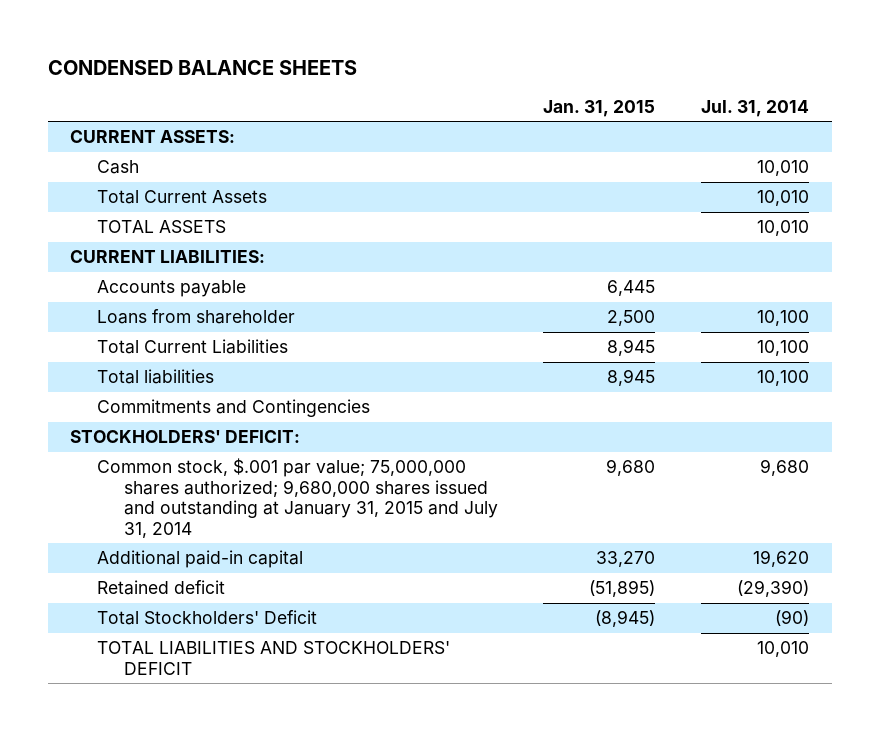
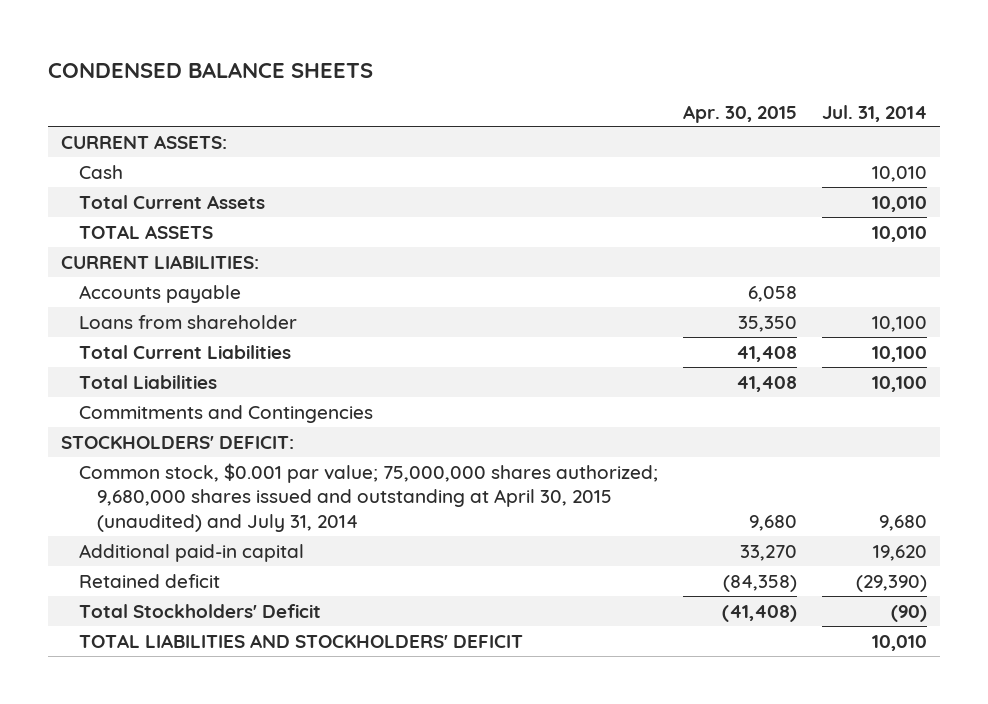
[543,99,656,117] Jan. 31, 2015 -> none
none -> [683,104,798,123] Apr. 30, 2015
[97,369,215,385] Total liabilities -> [79,374,218,389] Total Liabilities
[97,458,498,538] Common stock, $.001 par value; 75,000,000 shares authorized; 9,680,000 shares issued and outstanding at January 31, 2015 and July 31, 2014 -> [79,462,659,533] Common stock, $0.001 par value; 75,000,000 shares authorized; 9,680,000 shares issued and outstanding at April 30, 2015 (unaudited) and July 31, 2014

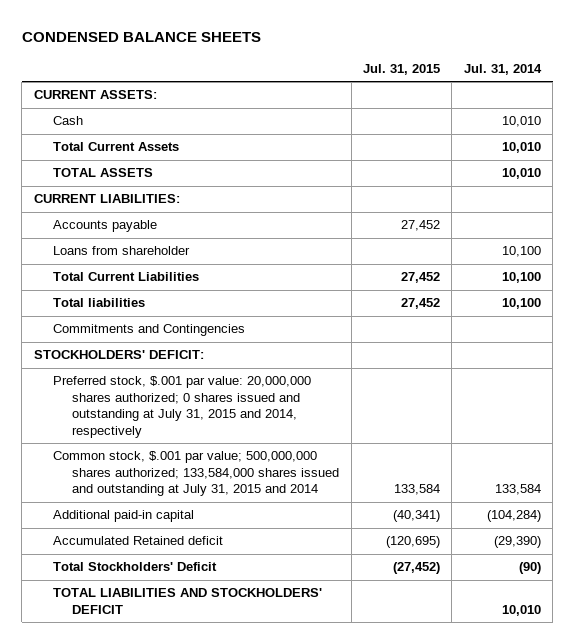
[683,104,798,123] Apr. 30, 2015 -> none
none -> [363,63,441,75] Jul. 31, 2015
[79,374,218,389] Total Liabilities -> [53,298,146,308] Total liabilities
none -> [53,376,312,438] Preferred stock, $.001 par value: 20,000,000 shares authorized; 0 shares issued and outstanding at July 31, 2015 and 2014, respectively
[79,462,659,533] Common stock, $0.001 par value; 75,000,000 shares authorized; 9,680,000 shares issued and outstanding at April 30, 2015 (unaudited) and July 31, 2014 -> [53,451,340,497] Common stock, $.001 par value; 500,000,000 shares authorized; 133,584,000 shares issued and outstanding at July 31, 2015 and 2014
[879,515,928,532] 9,680 -> [494,484,541,496] 133,584
[873,544,928,561] 19,620 -> [486,510,541,523] (104,284)
[79,573,221,588] Retained deficit -> [53,536,224,546] Accumulated Retained deficit

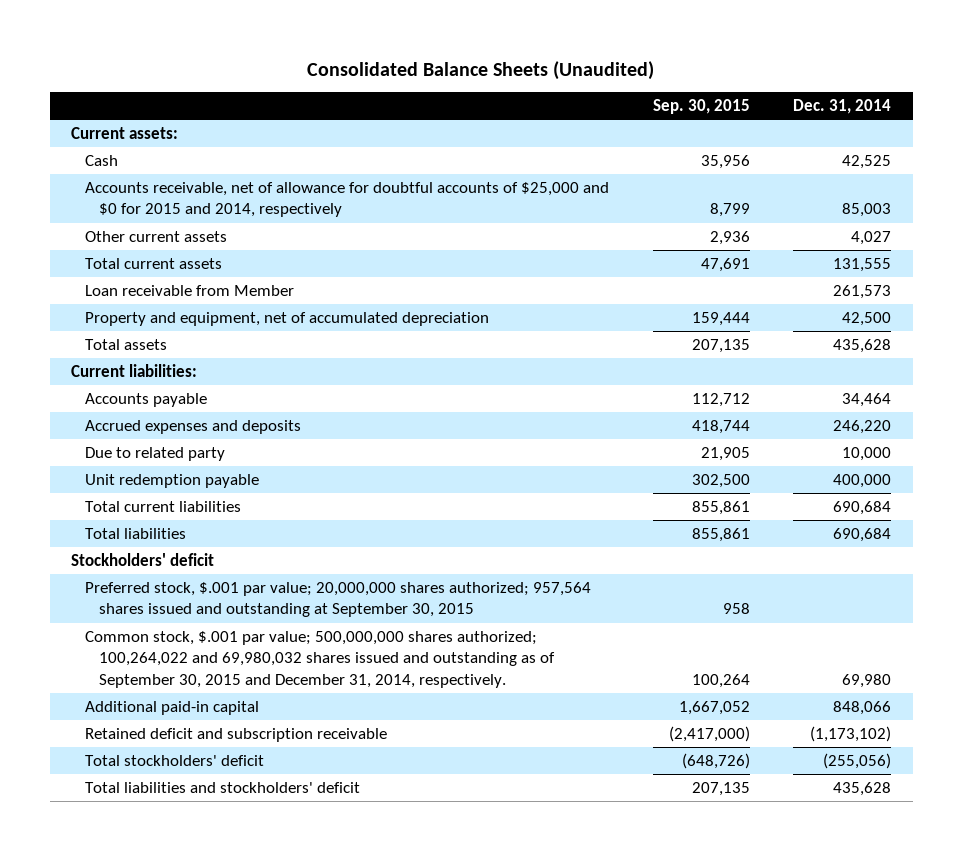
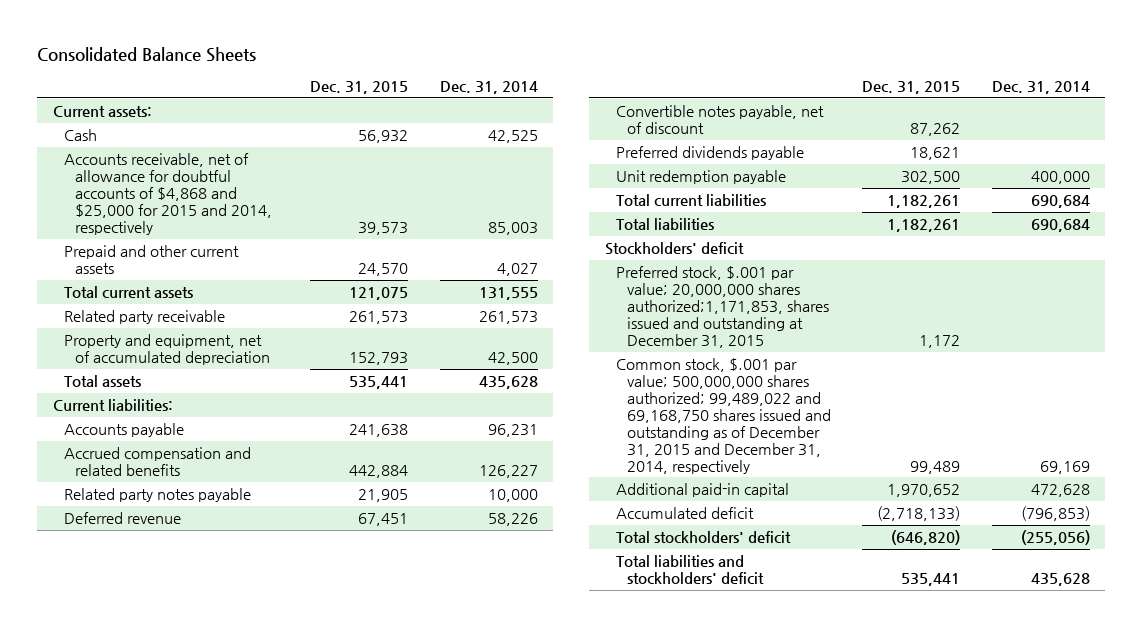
[307,60,655,80] Consolidated Balance Sheets (Unaudited) -> [37,46,257,62] Consolidated Balance Sheets
[652,99,750,115] Sep. 30, 2015 -> none
none -> [310,80,409,94] Dec. 31, 2015
[85,181,610,218] Accounts receivable, net of allowance for doubtful accounts of $25,000 and $0 for 2015 and 2014, respectively -> [64,152,273,235] Accounts receivable, net of allowance for doubtful accounts of $4,868 and $25,000 for 2015 and 2014, respectively
[85,230,228,242] Other current assets -> [64,244,240,274] Prepaid and other current assets
[85,284,295,296] Loan receivable from Member -> [64,309,226,324] Related party receivable
[85,419,302,434] Accrued expenses and deposits -> none
[842,392,892,407] 34,464 -> [487,423,538,437] 96,231
none -> [64,446,252,476] Accrued compensation and related benefits
[85,446,226,461] Due to related party -> [64,487,252,502] Related party notes payable
none -> [64,511,182,524] Deferred revenue
none -> [615,104,824,134] Convertible notes payable, net of discount
none -> [615,145,804,160] Preferred dividends payable
[85,727,388,742] Retained deficit and subscription receivable -> none
[85,581,592,618] Preferred stock, $.001 par value; 20,000,000 shares authorized; 957,564 shares issued and outstanding at September 30, 2015 -> [615,265,830,348] Preferred stock, $.001 par value; 20,000,000 shares authorized;1,171,853, shares issued and outstanding at December 31, 2015
[85,630,556,689] Common stock, $.001 par value; 500,000,000 shares authorized; 100,264,022 and 69,980,032 shares issued and outstanding as of September 30, 2015 and December 31, 2014, respectively. -> [615,357,832,474] Common stock, $.001 par value; 500,000,000 shares authorized; 99,489,022 and 69,168,750 shares issued and outstanding as of December 31, 2015 and December 31, 2014, respectively
[842,674,892,689] 69,980 -> [1039,460,1090,474] 69,169
[833,700,892,715] 848,066 -> [1030,483,1090,497] 472,628
none -> [615,506,754,519] Accumulated deficit

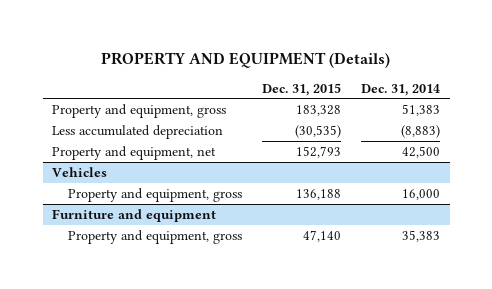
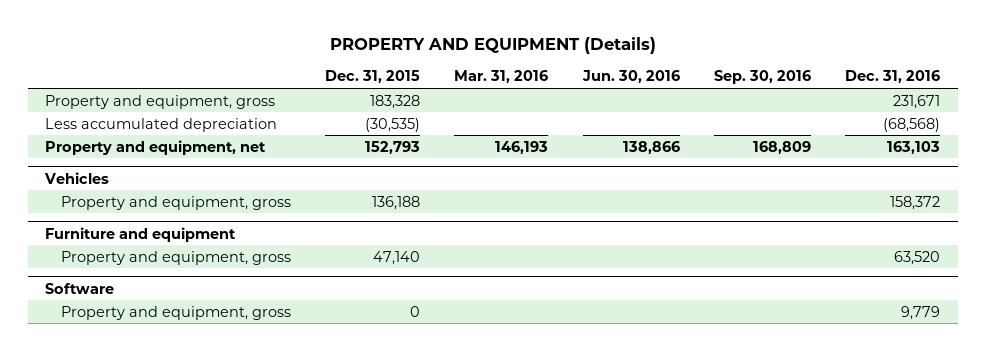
[360,83,440,96] Dec. 31, 2014 -> none
none -> [454,70,549,84] Mar. 31, 2016
none -> [581,70,680,84] Jun. 30, 2016
none -> [714,70,812,85] Sep. 30, 2016
none -> [845,70,941,84] Dec. 31, 2016
none -> [44,282,114,294] Software
none -> [60,305,291,320] Property and equipment, gross

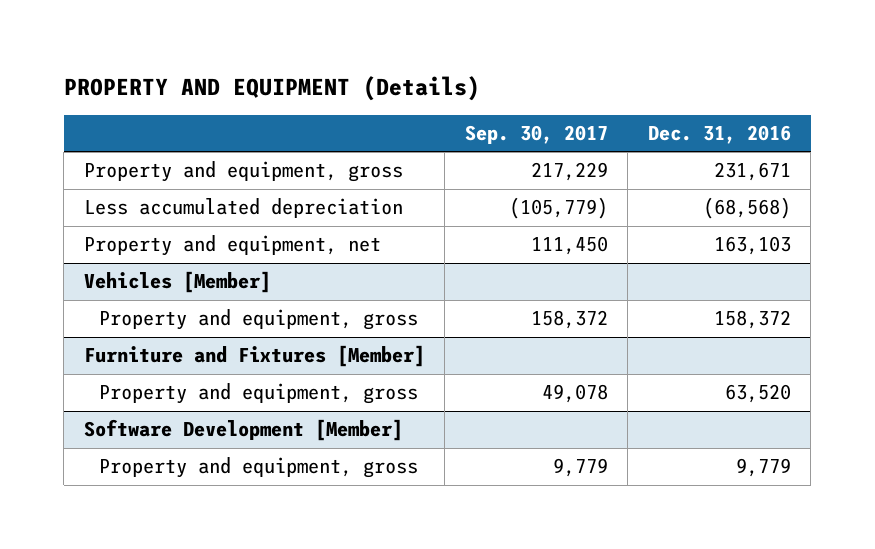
[325,70,421,84] Dec. 31, 2015 -> none
[454,70,549,84] Mar. 31, 2016 -> none
[581,70,680,84] Jun. 30, 2016 -> none
[714,70,812,85] Sep. 30, 2016 -> none
none -> [464,124,608,144] Sep. 30, 2017
[43,171,109,184] Vehicles -> [83,271,271,294] Vehicles [Member]
[44,226,236,242] Furniture and equipment -> none
none -> [83,345,425,368] Furniture and Fixtures [Member]
[44,282,114,294] Software -> [83,419,403,442] Software Development [Member]

